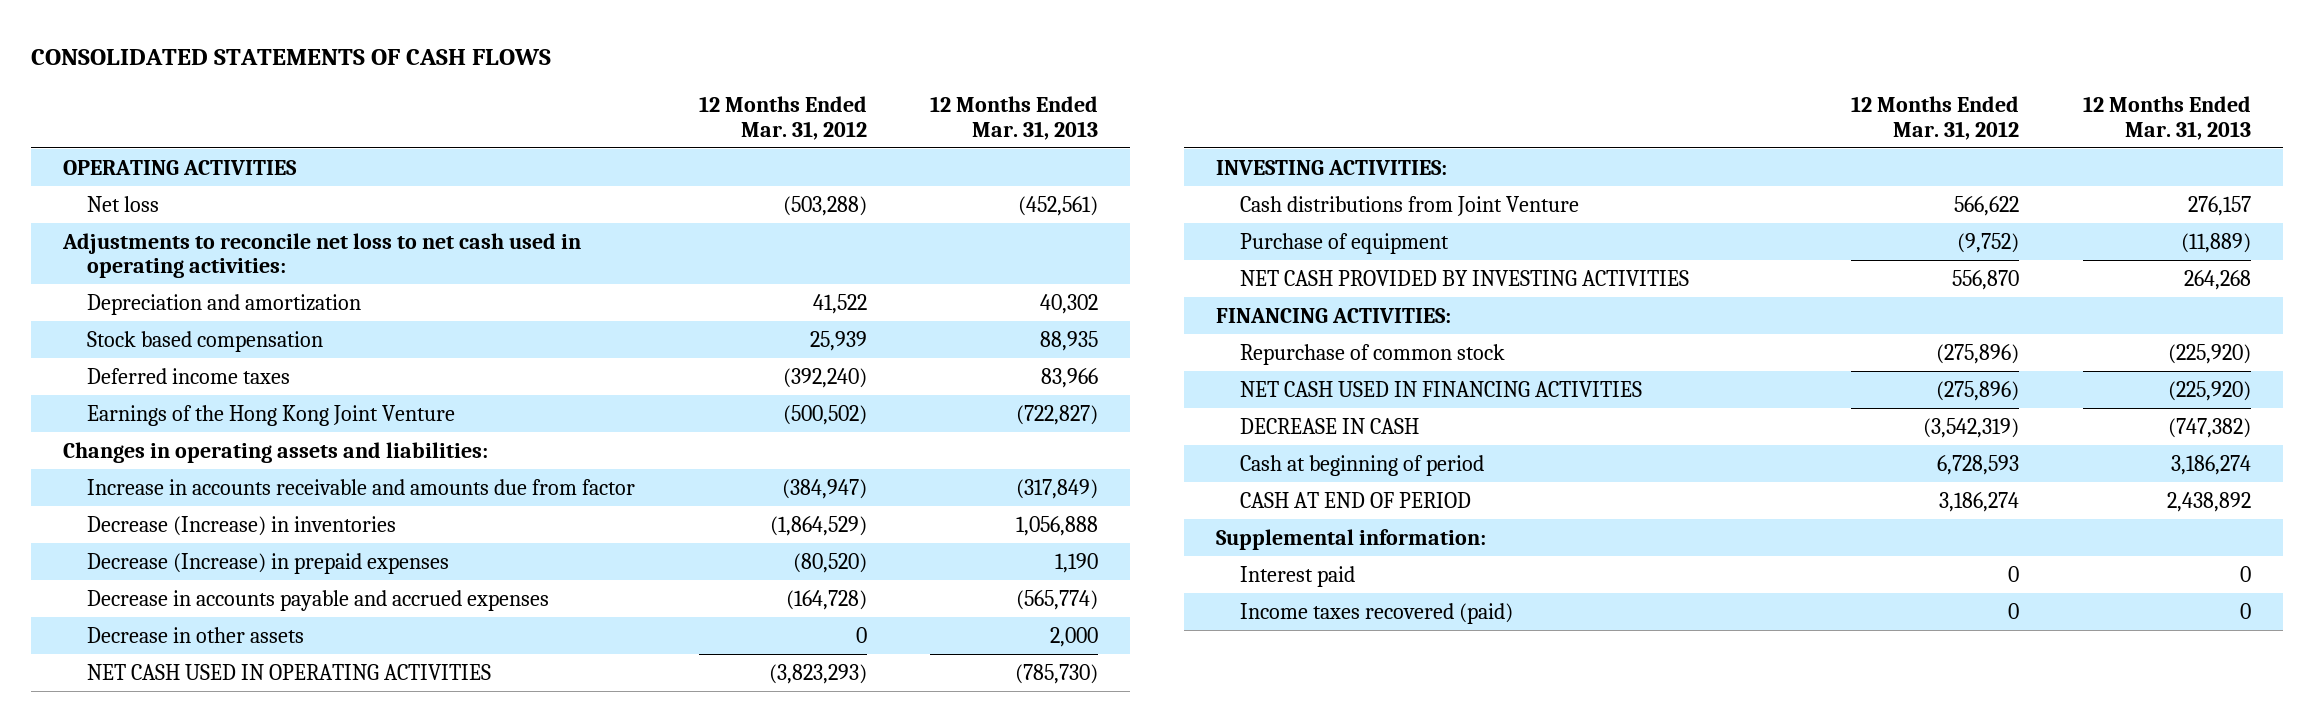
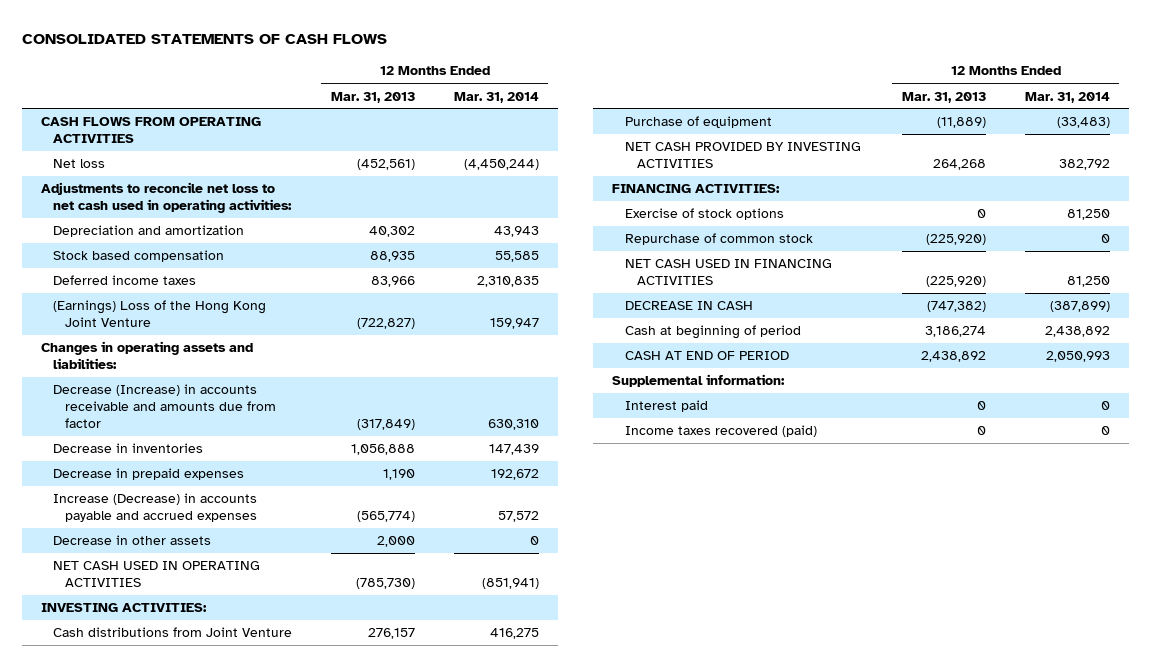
[698,95,867,140] 12 Months Ended Mar. 31, 2012 -> none
none -> [453,91,539,103] Mar. 31, 2014
[63,159,298,175] OPERATING ACTIVITIES -> [41,117,262,144] CASH FLOWS FROM OPERATING ACTIVITIES
[87,404,456,426] Earnings of the Hong Kong Joint Venture -> [53,300,267,328] (Earnings) Loss of the Hong Kong Joint Venture
[87,478,636,495] Increase in accounts receivable and amounts due from factor -> [53,384,277,429] Decrease (Increase) in accounts receivable and amounts due from factor
[87,515,397,536] Decrease (Increase) in inventories -> [53,443,204,454] Decrease in inventories
[87,552,450,574] Decrease (Increase) in prepaid expenses -> [53,468,245,481] Decrease in prepaid expenses
[87,589,550,611] Decrease in accounts payable and accrued expenses -> [53,493,258,523] Increase (Decrease) in accounts payable and accrued expenses
none -> [624,208,784,221] Exercise of stock options

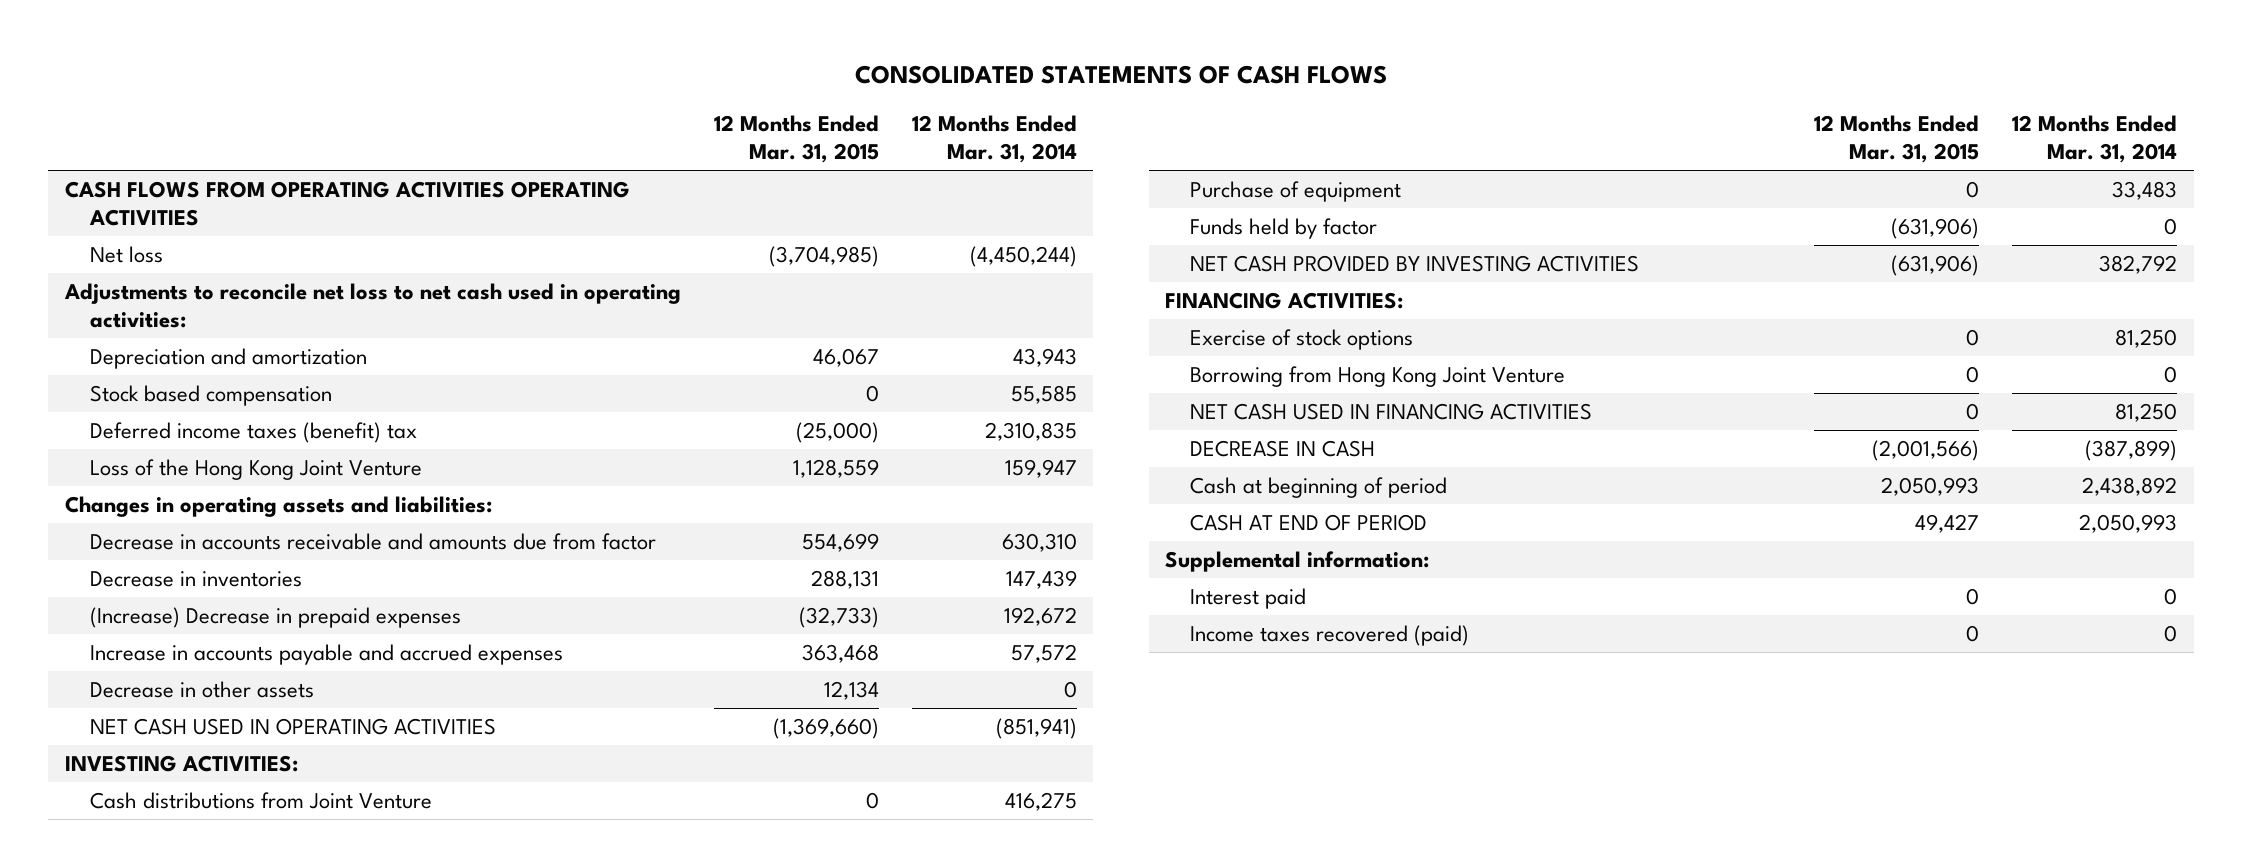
[330,91,415,103] Mar. 31, 2013 -> none
none -> [713,115,879,163] 12 Months Ended Mar. 31, 2015
[41,117,262,144] CASH FLOWS FROM OPERATING ACTIVITIES -> [64,181,630,226] CASH FLOWS FROM OPERATING ACTIVITIES OPERATING ACTIVITIES
[53,275,197,286] Deferred income taxes -> [90,422,418,444] Deferred income taxes (benefit) tax
[53,300,267,328] (Earnings) Loss of the Hong Kong Joint Venture -> [90,459,423,481] Loss of the Hong Kong Joint Venture
[53,384,277,429] Decrease (Increase) in accounts receivable and amounts due from factor -> [90,533,657,551] Decrease in accounts receivable and amounts due from factor
[53,468,245,481] Decrease in prepaid expenses -> [90,607,462,629] (Increase) Decrease in prepaid expenses
[53,493,258,523] Increase (Decrease) in accounts payable and accrued expenses -> [90,644,564,666] Increase in accounts payable and accrued expenses
[1056,117,1110,129] (33,483) -> [2112,181,2178,201] 33,483
none -> [1190,218,1378,240] Funds held by factor
[624,233,813,246] Repurchase of common stock -> none
none -> [1190,366,1566,388] Borrowing from Hong Kong Joint Venture

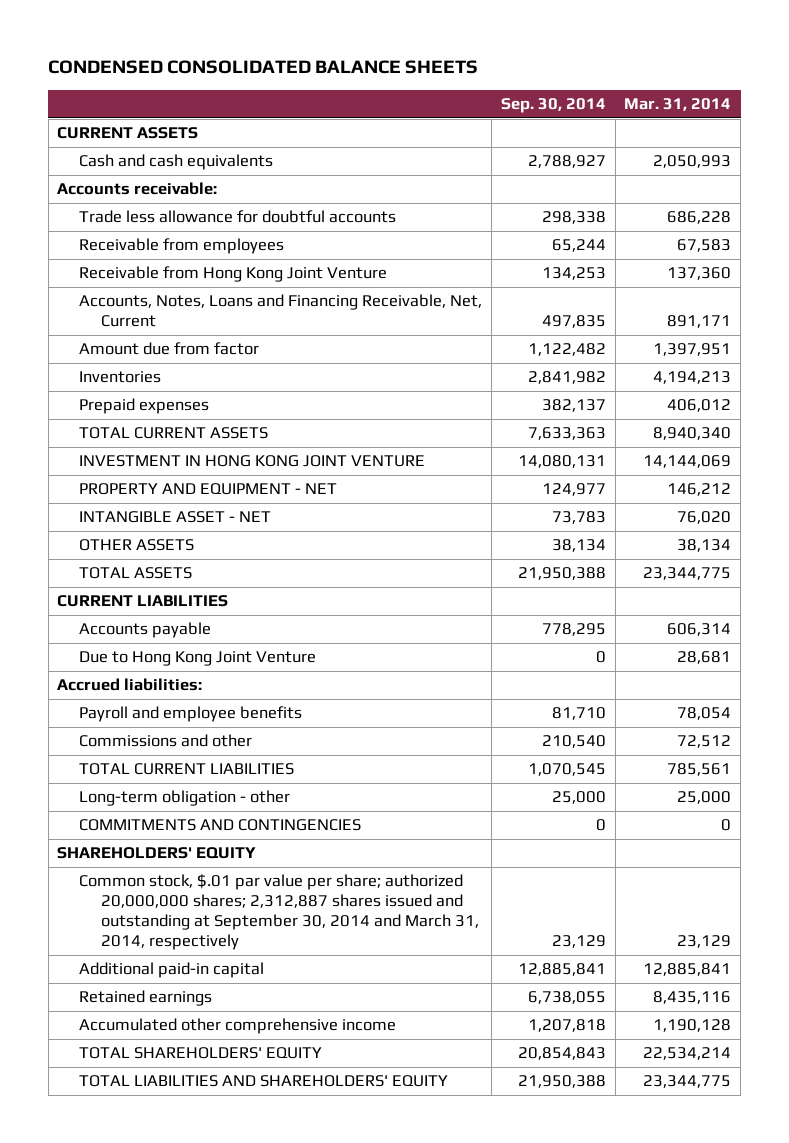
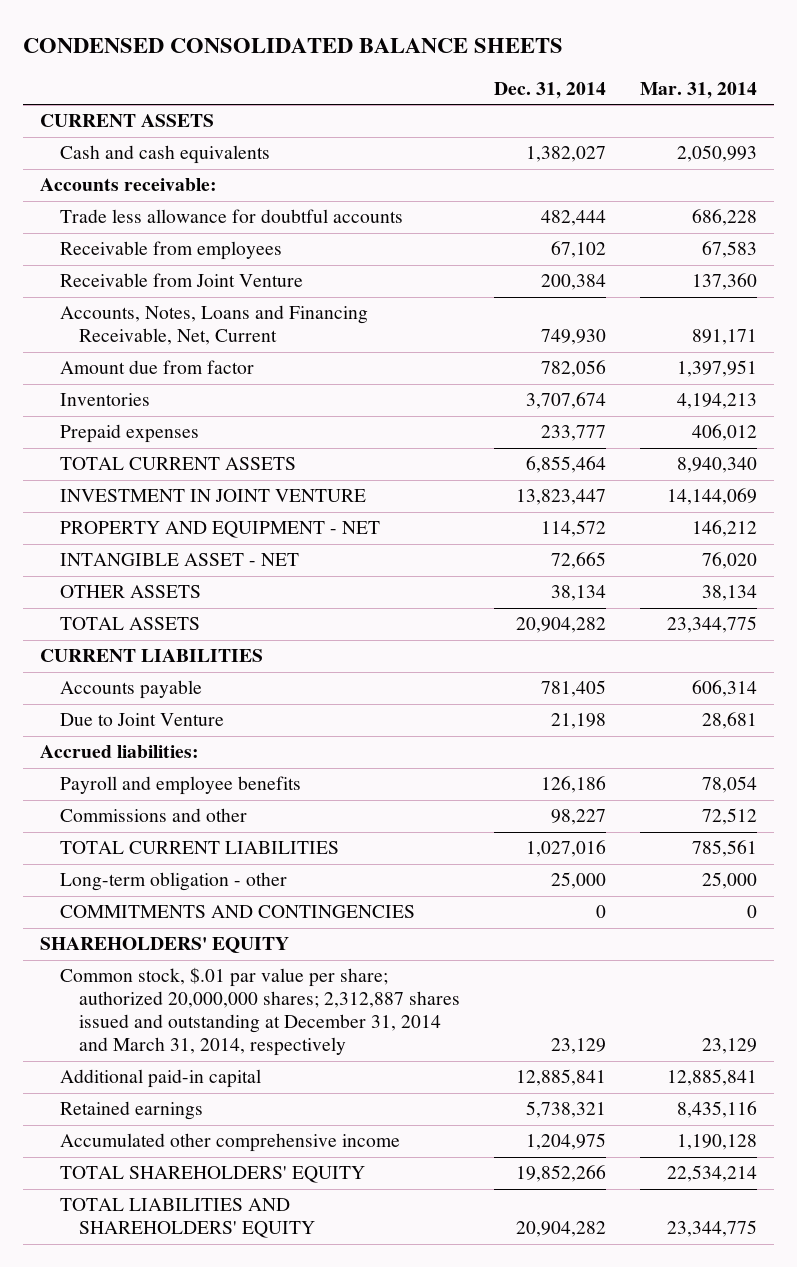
[500,98,606,114] Sep. 30, 2014 -> none
none -> [494,82,607,100] Dec. 31, 2014
[79,266,388,283] Receivable from Hong Kong Joint Venture -> [59,273,303,288] Receivable from Joint Venture
[79,455,426,468] INVESTMENT IN HONG KONG JOINT VENTURE -> [59,489,366,503] INVESTMENT IN JOINT VENTURE
[79,651,317,667] Due to Hong Kong Joint Venture -> [59,713,224,727] Due to Joint Venture
[79,874,480,951] Common stock, $.01 par value per share; authorized 20,000,000 shares; 2,312,887 shares issued and outstanding at September 30, 2014 and March 31, 2014, respectively -> [59,967,461,1057] Common stock, $.01 par value per share; authorized 20,000,000 shares; 2,312,887 shares issued and outstanding at December 31, 2014 and March 31, 2014, respectively

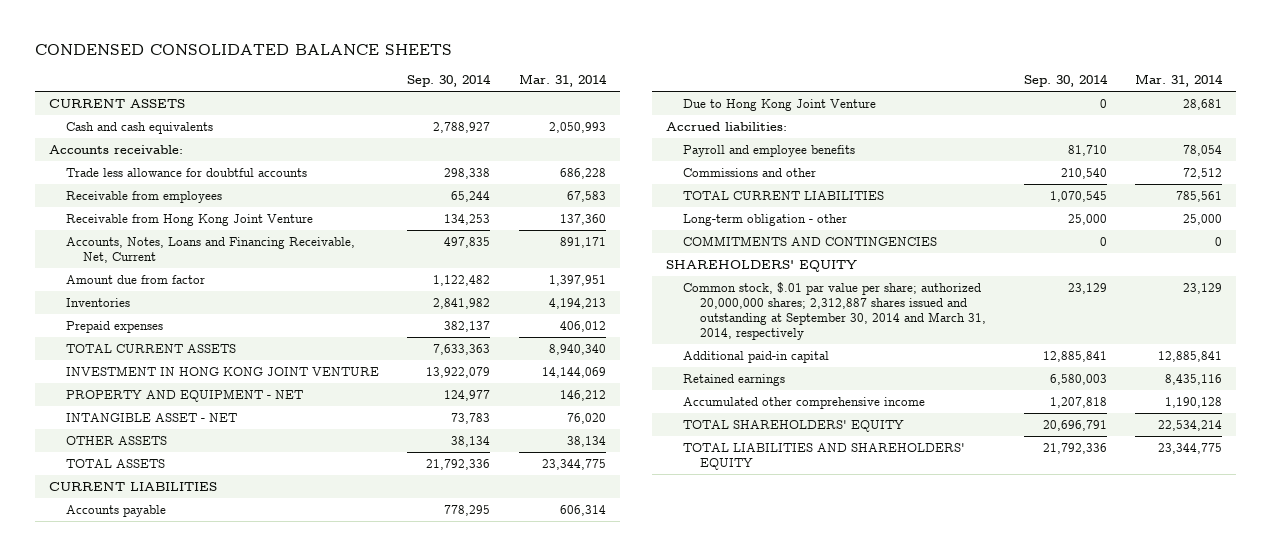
[494,82,607,100] Dec. 31, 2014 -> none
none -> [407,74,492,88] Sep. 30, 2014
[59,273,303,288] Receivable from Joint Venture -> [66,213,314,226] Receivable from Hong Kong Joint Venture
[59,489,366,503] INVESTMENT IN JOINT VENTURE -> [66,365,380,376] INVESTMENT IN HONG KONG JOINT VENTURE
[59,713,224,727] Due to Joint Venture -> [682,98,876,111] Due to Hong Kong Joint Venture
[59,967,461,1057] Common stock, $.01 par value per share; authorized 20,000,000 shares; 2,312,887 shares issued and outstanding at December 31, 2014 and March 31, 2014, respectively -> [682,281,986,340] Common stock, $.01 par value per share; authorized 20,000,000 shares; 2,312,887 shares issued and outstanding at September 30, 2014 and March 31, 2014, respectively

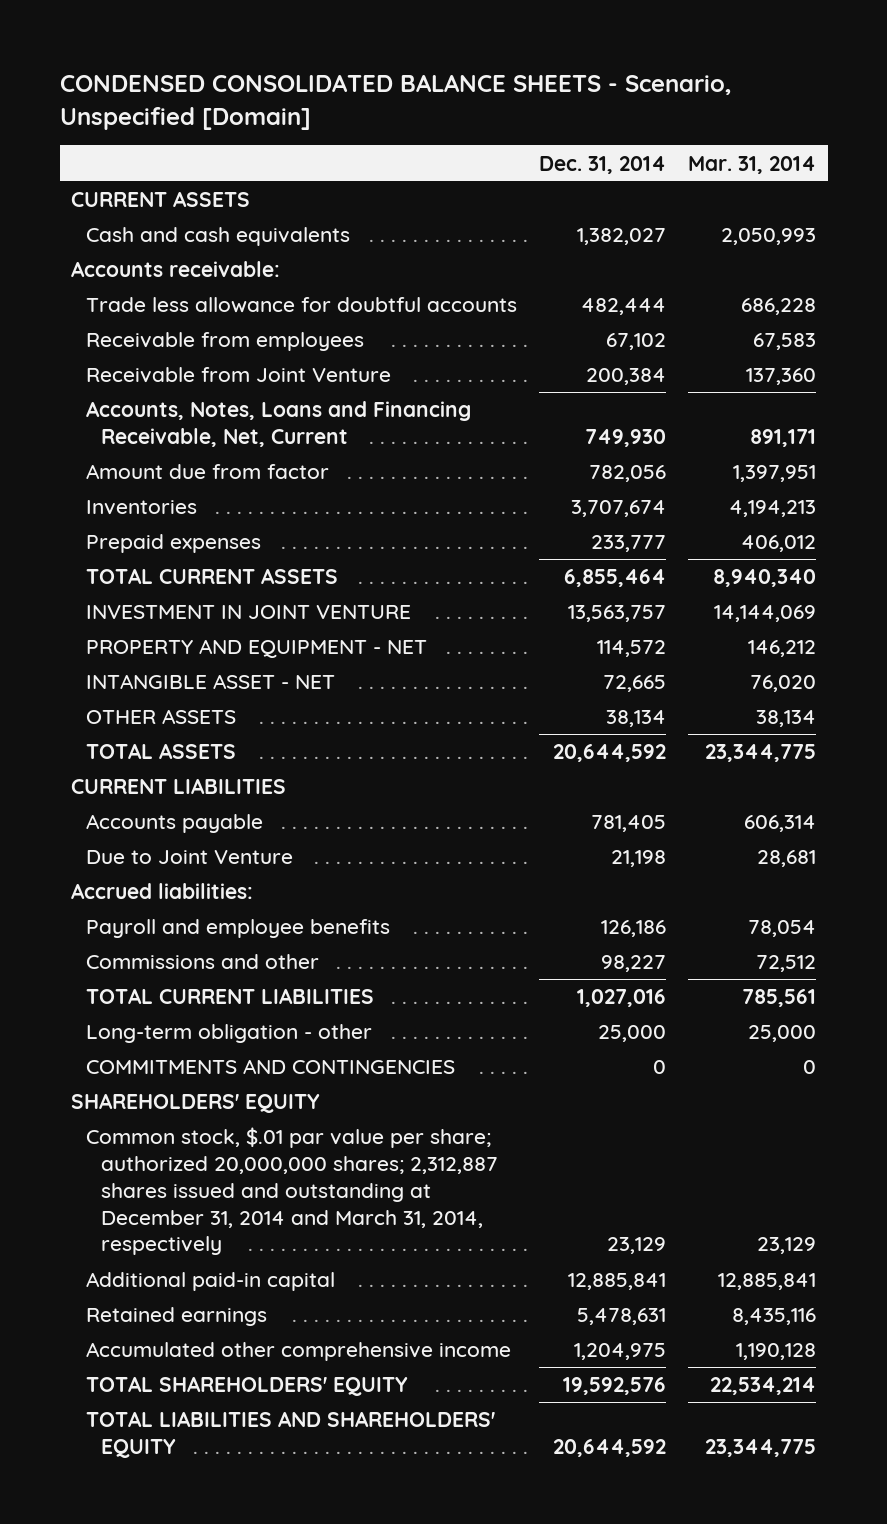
[35,44,453,56] CONDENSED CONSOLIDATED BALANCE SHEETS -> [59,74,732,130] CONDENSED CONSOLIDATED BALANCE SHEETS - Scenario, Unspecified [Domain]
[407,74,492,88] Sep. 30, 2014 -> none
none -> [539,155,667,174] Dec. 31, 2014
[66,213,314,226] Receivable from Hong Kong Joint Venture -> [85,367,391,384] Receivable from Joint Venture
[66,365,380,376] INVESTMENT IN HONG KONG JOINT VENTURE -> [85,605,411,620] INVESTMENT IN JOINT VENTURE
[682,98,876,111] Due to Hong Kong Joint Venture -> [85,850,293,865] Due to Joint Venture
[682,281,986,340] Common stock, $.01 par value per share; authorized 20,000,000 shares; 2,312,887 shares issued and outstanding at September 30, 2014 and March 31, 2014, respectively -> [85,1127,498,1256] Common stock, $.01 par value per share; authorized 20,000,000 shares; 2,312,887 shares issued and outstanding at December 31, 2014 and March 31, 2014, respectively

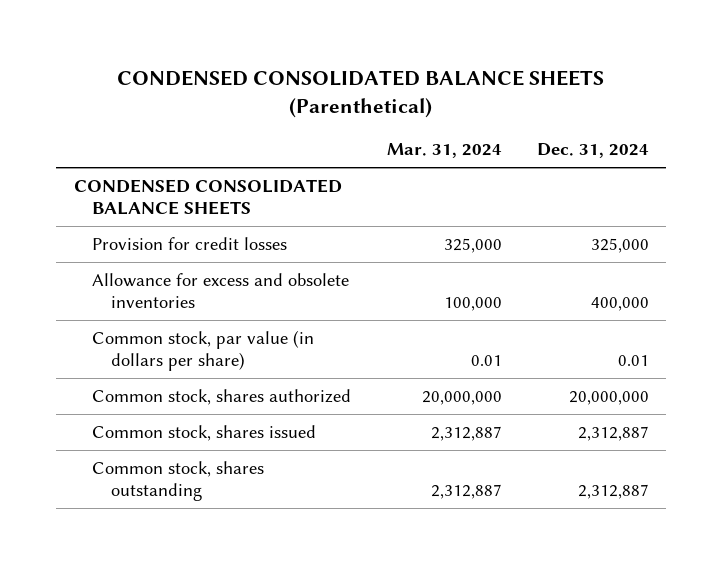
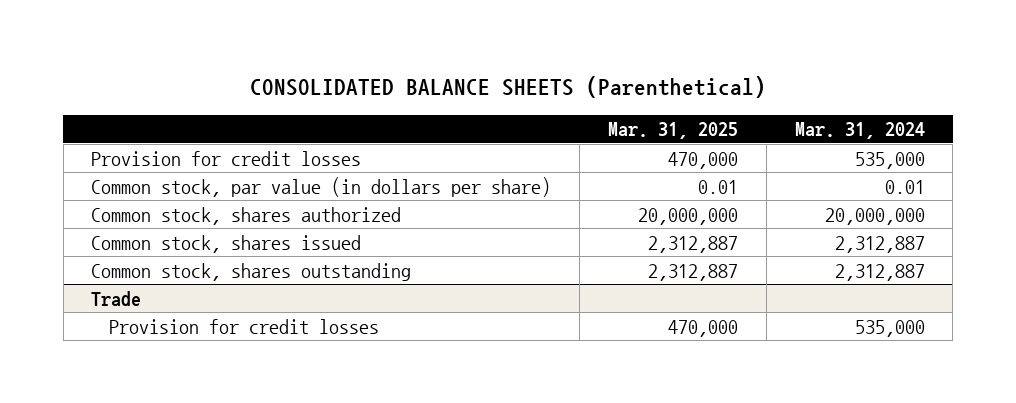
[117,69,605,119] CONDENSED CONSOLIDATED BALANCE SHEETS (Parenthetical) -> [249,76,766,99] CONSOLIDATED BALANCE SHEETS (Parenthetical)
[536,143,649,159] Dec. 31, 2024 -> none
none -> [607,122,738,140] Mar. 31, 2025
[73,178,342,215] CONDENSED CONSOLIDATED BALANCE SHEETS -> none
[92,272,350,308] Allowance for excess and obsolete inventories -> none
[443,237,502,253] 325,000 -> [854,151,925,169] 535,000
none -> [91,290,142,306] Trade
none -> [109,318,380,334] Provision for credit losses

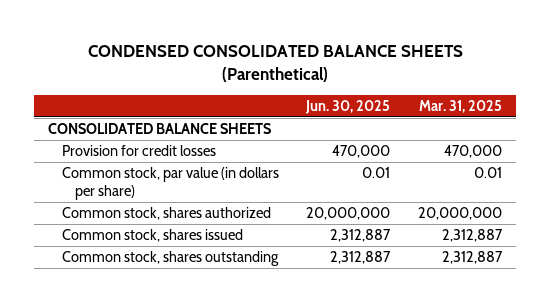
[249,76,766,99] CONSOLIDATED BALANCE SHEETS (Parenthetical) -> [88,45,464,83] CONDENSED CONSOLIDATED BALANCE SHEETS (Parenthetical)
[794,122,925,140] Mar. 31, 2024 -> none
none -> [305,99,391,114] Jun. 30, 2025
none -> [48,122,272,134] CONSOLIDATED BALANCE SHEETS
[91,290,142,306] Trade -> none
[109,318,380,334] Provision for credit losses -> none

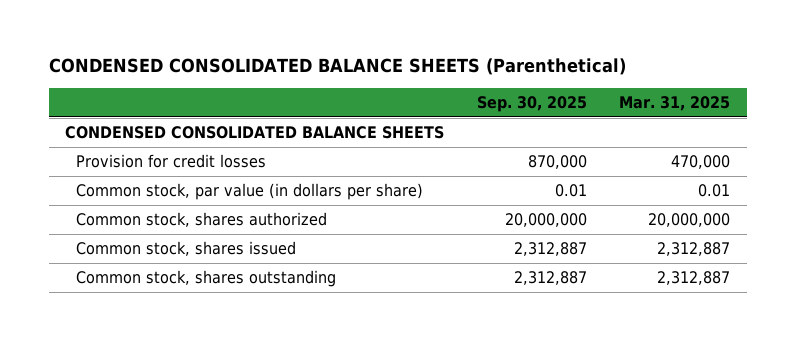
[305,99,391,114] Jun. 30, 2025 -> none
none -> [476,95,587,112] Sep. 30, 2025
[48,122,272,134] CONSOLIDATED BALANCE SHEETS -> [64,126,444,140] CONDENSED CONSOLIDATED BALANCE SHEETS

